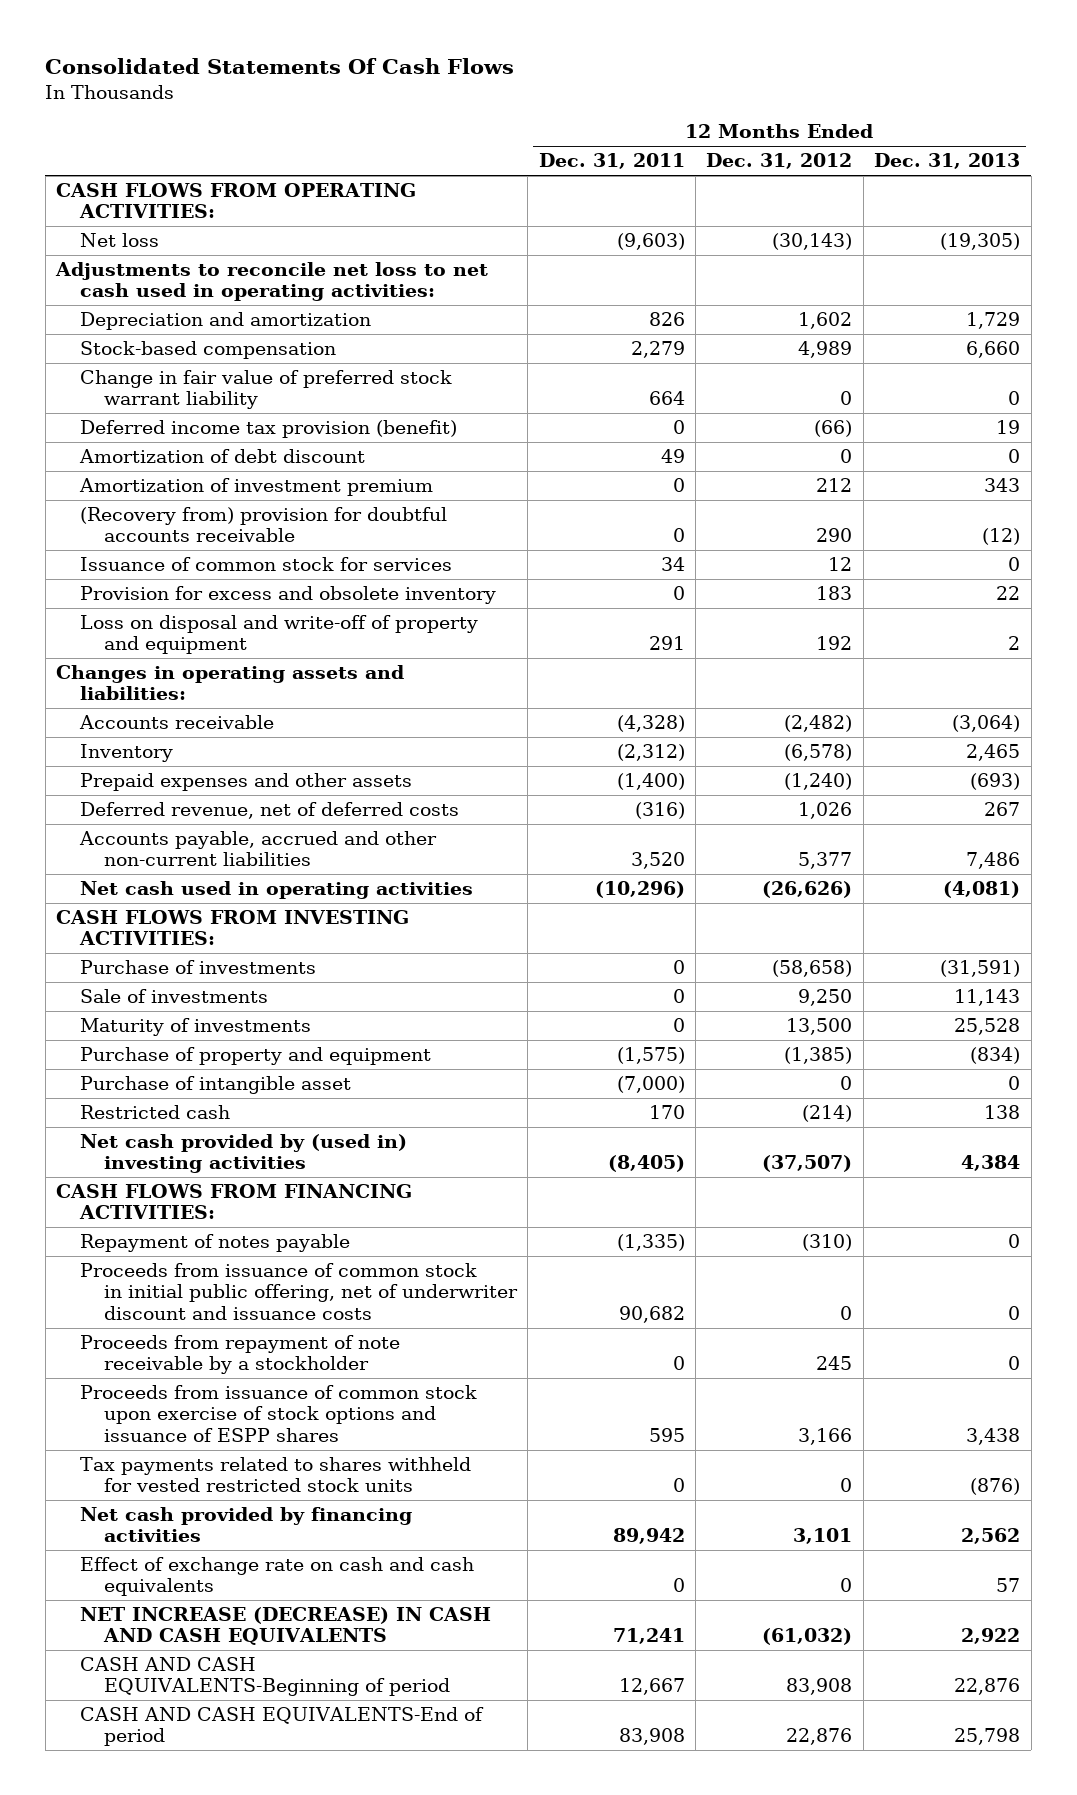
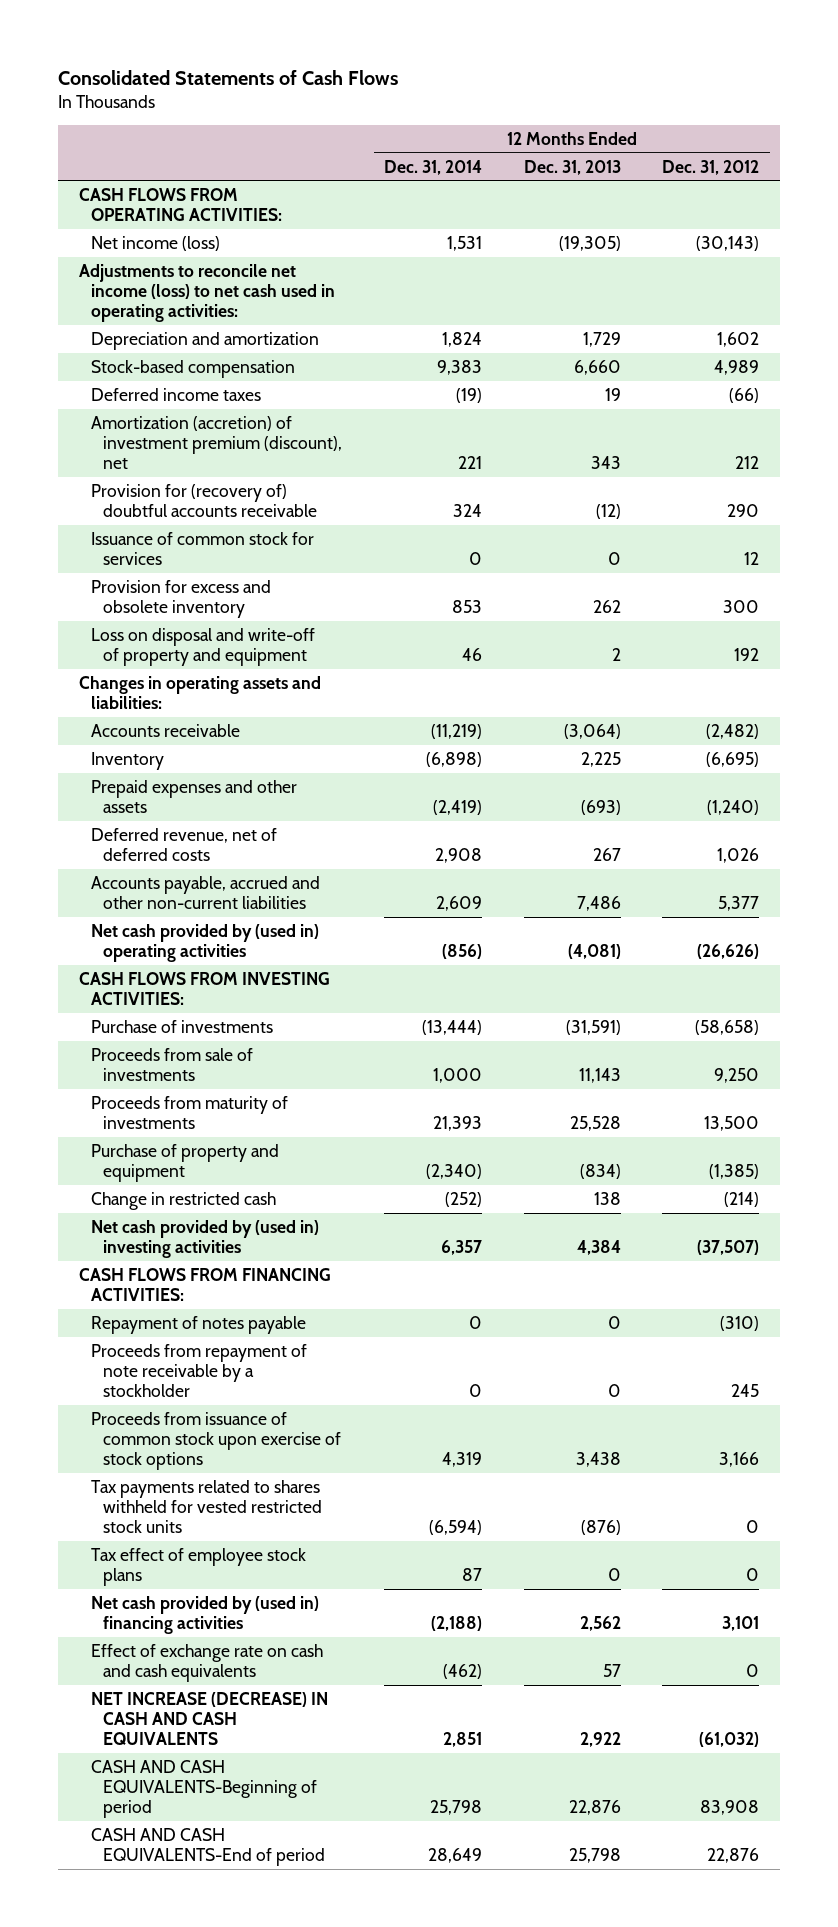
[45,57,515,74] Consolidated Statements Of Cash Flows -> [57,69,398,85] Consolidated Statements of Cash Flows
[538,153,685,170] Dec. 31, 2011 -> none
none -> [384,159,483,175] Dec. 31, 2014
[80,233,160,248] Net loss -> [91,235,221,251] Net income (loss)
[55,262,489,302] Adjustments to reconcile net loss to net cash used in operating activities: -> [78,263,336,322] Adjustments to reconcile net income (loss) to net cash used in operating activities:
[80,370,453,410] Change in fair value of preferred stock warrant liability -> none
[79,449,366,464] Amortization of debt discount -> none
[80,420,458,439] Deferred income tax provision (benefit) -> [91,387,262,401] Deferred income taxes
[79,478,434,497] Amortization of investment premium -> [91,415,343,469] Amortization (accretion) of investment premium (discount), net
[80,507,448,543] (Recovery from) provision for doubtful accounts receivable -> [91,483,318,517] Provision for (recovery of) doubtful accounts receivable
[816,586,853,601] 183 -> [723,599,760,613] 300
[996,586,1021,601] 22 -> [592,599,621,613] 262
[784,744,853,762] (6,578) -> [706,751,760,767] (6,695)
[966,744,1021,762] 2,465 -> [580,751,621,767] 2,225
[80,881,474,900] Net cash used in operating activities -> [91,923,320,962] Net cash provided by (used in) operating activities
[80,989,269,1004] Sale of investments -> [91,1047,254,1081] Proceeds from sale of investments
[80,1018,312,1037] Maturity of investments -> [91,1095,289,1129] Proceeds from maturity of investments
[80,1076,352,1095] Purchase of intangible asset -> none
[80,1105,231,1120] Restricted cash -> [91,1191,277,1210] Change in restricted cash
[80,1263,518,1320] Proceeds from issuance of common stock in initial public offering, net of underwriter discount and issuance costs -> none
[80,1385,478,1442] Proceeds from issuance of common stock upon exercise of stock options and issuance of ESPP shares -> [91,1411,342,1470] Proceeds from issuance of common stock upon exercise of stock options
none -> [91,1547,307,1586] Tax effect of employee stock plans
[80,1507,413,1543] Net cash provided by financing activities -> [91,1595,320,1634] Net cash provided by (used in) financing activities

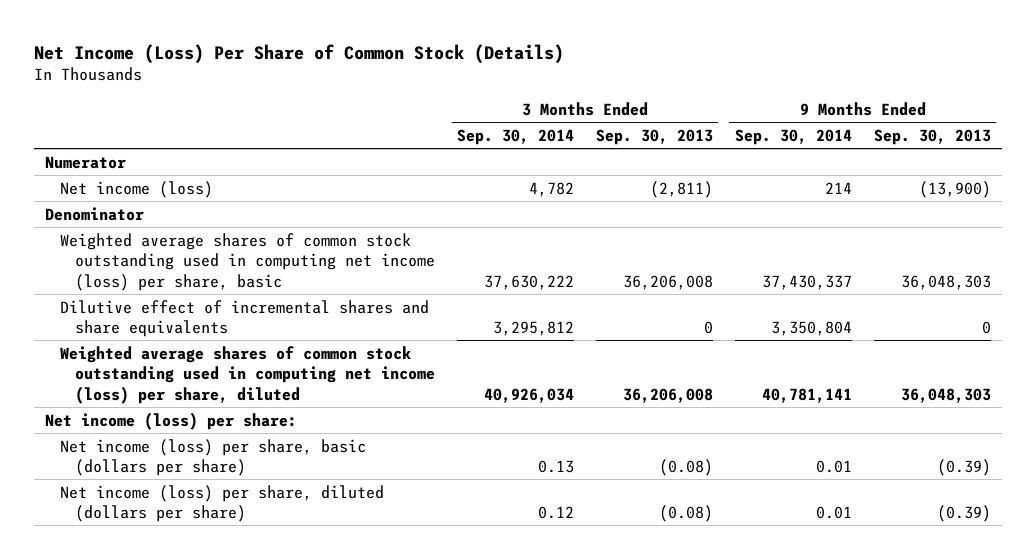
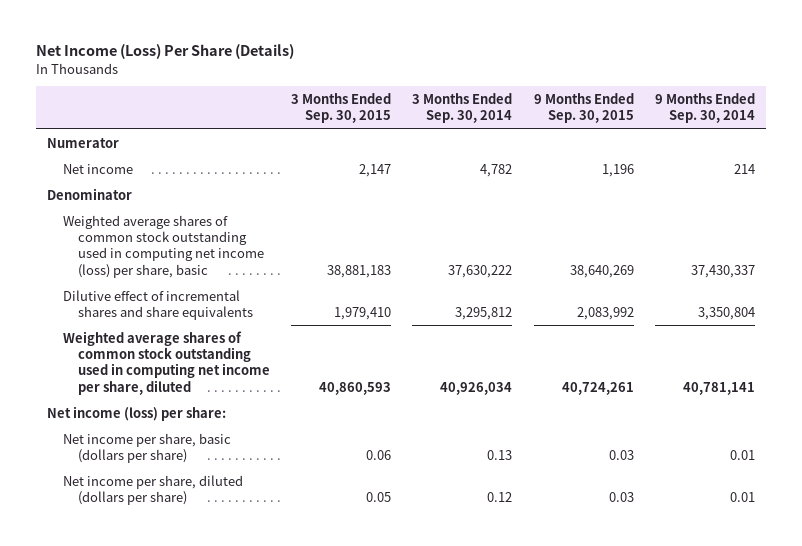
[34,44,565,65] Net Income (Loss) Per Share of Common Stock (Details) -> [36,44,295,60] Net Income (Loss) Per Share (Details)
[595,128,713,145] Sep. 30, 2013 -> none
[873,128,991,145] Sep. 30, 2013 -> none
none -> [291,92,392,124] 3 Months Ended Sep. 30, 2015
none -> [533,92,634,124] 9 Months Ended Sep. 30, 2015
[60,180,214,198] Net income (loss) -> [62,163,133,174] Net income
[60,345,436,404] Weighted average shares of common stock outstanding used in computing net income (loss) per share, diluted -> [62,330,271,395] Weighted average shares of common stock outstanding used in computing net income per share, diluted
[60,438,367,477] Net income (loss) per share, basic (dollars per share) -> [62,432,231,464] Net income per share, basic (dollars per share)
[60,484,385,523] Net income (loss) per share, diluted (dollars per share) -> [62,474,243,506] Net income per share, diluted (dollars per share)

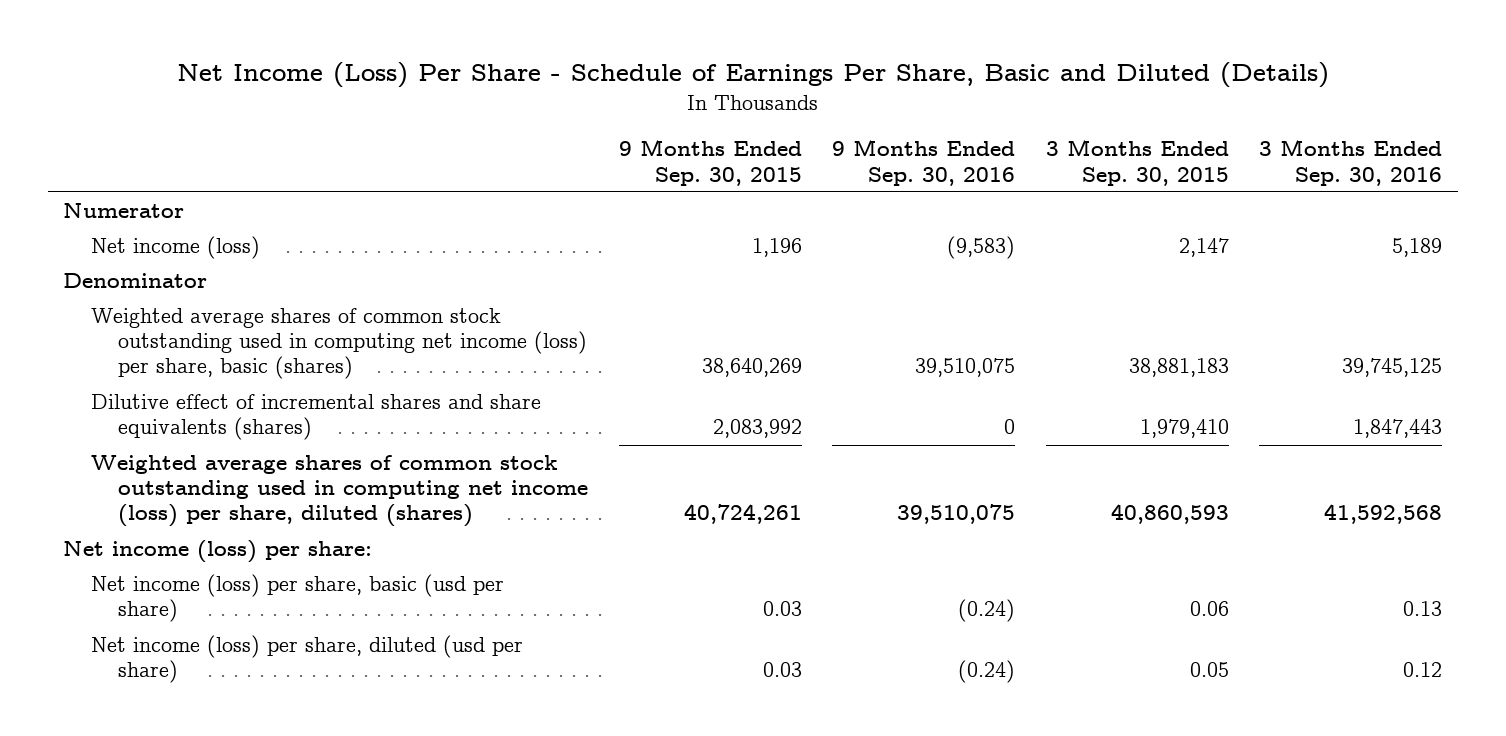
[36,44,295,60] Net Income (Loss) Per Share (Details) -> [176,62,1329,89] Net Income (Loss) Per Share - Schedule of Earnings Per Share, Basic and Diluted (Details)
[412,92,513,124] 3 Months Ended Sep. 30, 2014 -> none
[654,92,755,124] 9 Months Ended Sep. 30, 2014 -> none
none -> [832,139,1016,186] 9 Months Ended Sep. 30, 2016
none -> [1259,139,1443,186] 3 Months Ended Sep. 30, 2016
[62,163,133,174] Net income -> [90,236,260,260] Net income (loss)
[62,214,265,278] Weighted average shares of common stock outstanding used in computing net income (loss) per share, basic -> [90,308,587,380] Weighted average shares of common stock outstanding used in computing net income (loss) per share, basic (shares)
[62,289,254,321] Dilutive effect of incremental shares and share equivalents -> [90,394,541,441] Dilutive effect of incremental shares and share equivalents (shares)
[62,330,271,395] Weighted average shares of common stock outstanding used in computing net income per share, diluted -> [90,455,588,528] Weighted average shares of common stock outstanding used in computing net income (loss) per share, diluted (shares)
[62,432,231,464] Net income per share, basic (dollars per share) -> [90,574,504,623] Net income (loss) per share, basic (usd per share)
[62,474,243,506] Net income per share, diluted (dollars per share) -> [90,635,523,684] Net income (loss) per share, diluted (usd per share)

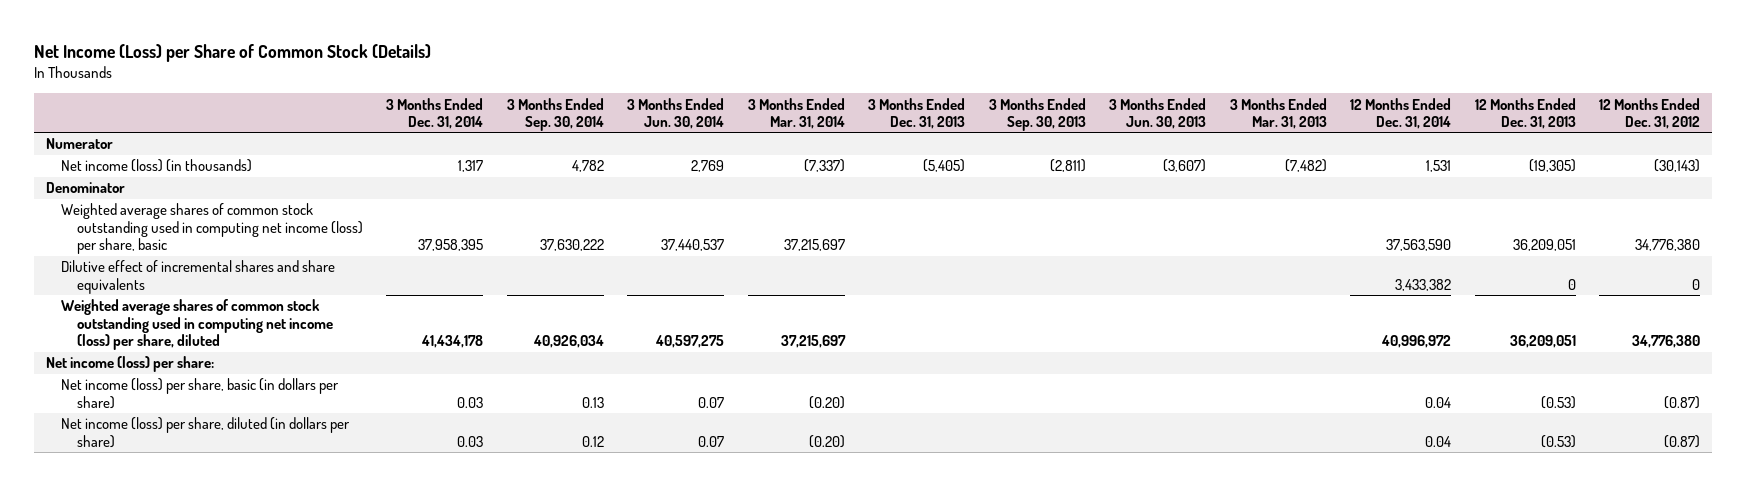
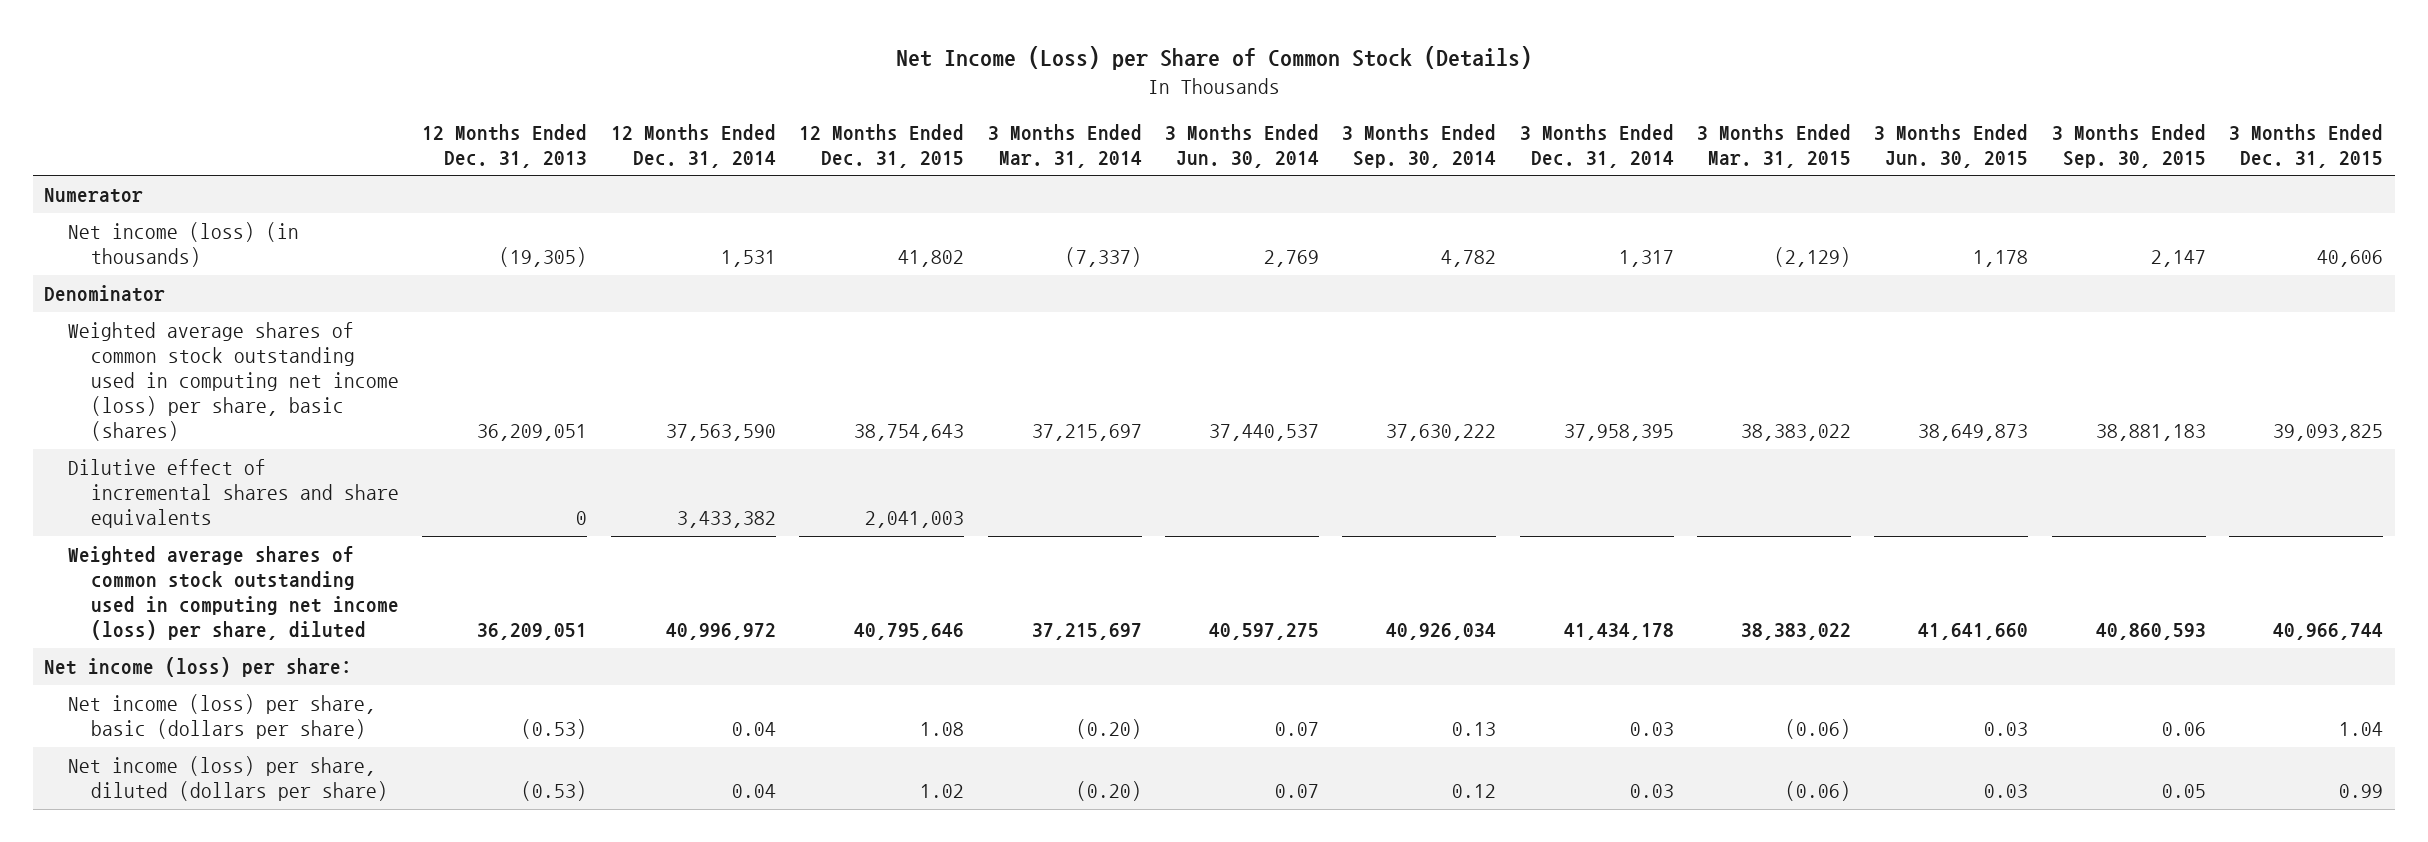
[868,97,966,129] 3 Months Ended Dec. 31, 2013 -> none
[988,97,1086,131] 3 Months Ended Sep. 30, 2013 -> none
[1109,97,1207,129] 3 Months Ended Jun. 30, 2013 -> none
[1229,97,1327,129] 3 Months Ended Mar. 31, 2013 -> none
[1599,97,1701,129] 12 Months Ended Dec. 31, 2012 -> none
none -> [799,123,965,168] 12 Months Ended Dec. 31, 2015
none -> [1697,123,1852,168] 3 Months Ended Mar. 31, 2015
none -> [1874,123,2029,168] 3 Months Ended Jun. 30, 2015
none -> [2051,123,2206,168] 3 Months Ended Sep. 30, 2015
none -> [2229,123,2384,168] 3 Months Ended Dec. 31, 2015
[61,203,363,255] Weighted average shares of common stock outstanding used in computing net income (loss) per share, basic -> [67,321,400,442] Weighted average shares of common stock outstanding used in computing net income (loss) per share, basic (shares)
[61,378,340,409] Net income (loss) per share, basic (in dollars per share) -> [67,693,376,740] Net income (loss) per share, basic (dollars per share)
[61,417,351,448] Net income (loss) per share, diluted (in dollars per share) -> [67,755,389,802] Net income (loss) per share, diluted (dollars per share)

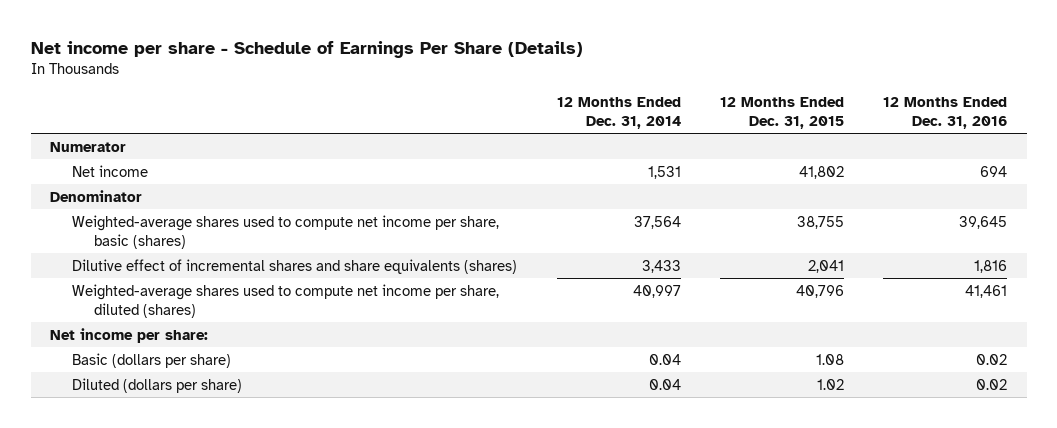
[895,45,1532,70] Net Income (Loss) per Share of Common Stock (Details) -> [30,40,583,58] Net income per share - Schedule of Earnings Per Share (Details)
[422,123,588,168] 12 Months Ended Dec. 31, 2013 -> none
[987,123,1142,168] 3 Months Ended Mar. 31, 2014 -> none
[1164,123,1319,168] 3 Months Ended Jun. 30, 2014 -> none
[1342,123,1497,168] 3 Months Ended Sep. 30, 2014 -> none
[1519,123,1674,168] 3 Months Ended Dec. 31, 2014 -> none
[1697,123,1852,168] 3 Months Ended Mar. 31, 2015 -> none
[1874,123,2029,168] 3 Months Ended Jun. 30, 2015 -> none
[2051,123,2206,168] 3 Months Ended Sep. 30, 2015 -> none
[2229,123,2384,168] 3 Months Ended Dec. 31, 2015 -> none
none -> [883,97,1008,129] 12 Months Ended Dec. 31, 2016
[67,221,299,268] Net income (loss) (in thousands) -> [72,164,149,177] Net income
[67,321,400,442] Weighted average shares of common stock outstanding used in computing net income (loss) per share, basic (shares) -> [72,214,500,249] Weighted-average shares used to compute net income per share, basic (shares)
[665,424,776,442] 37,563,590 -> [633,215,681,229] 37,564
[854,424,965,442] 38,754,643 -> [796,215,844,229] 38,755
[67,458,400,529] Dilutive effect of incremental shares and share equivalents -> [72,258,518,274] Dilutive effect of incremental shares and share equivalents (shares)
[676,511,776,529] 3,433,382 -> [641,259,681,273] 3,433
[865,511,965,529] 2,041,003 -> [807,259,844,273] 2,041
[67,545,400,641] Weighted average shares of common stock outstanding used in computing net income (loss) per share, diluted -> [72,283,500,318] Weighted-average shares used to compute net income per share, diluted (shares)
[665,623,776,641] 40,996,972 -> [632,284,681,298] 40,997
[854,623,965,641] 40,795,646 -> [795,284,844,298] 40,796
[44,656,353,677] Net income (loss) per share: -> [50,327,209,343] Net income per share:
[67,693,376,740] Net income (loss) per share, basic (dollars per share) -> [72,352,232,368] Basic (dollars per share)
[67,755,389,802] Net income (loss) per share, diluted (dollars per share) -> [72,377,243,393] Diluted (dollars per share)

